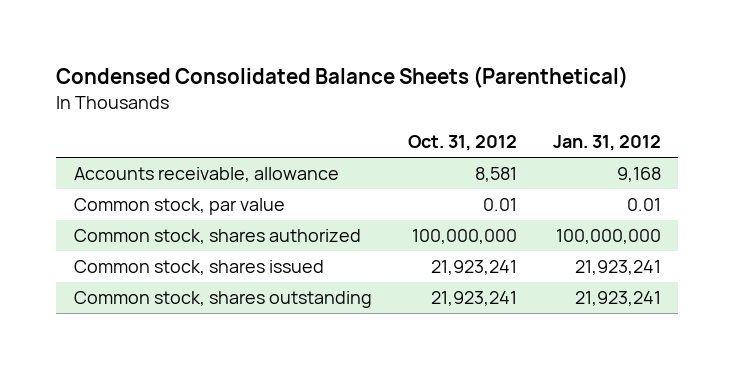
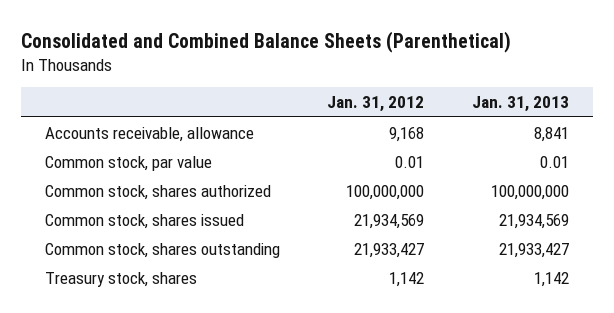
[56,66,629,89] Condensed Consolidated Balance Sheets (Parenthetical) -> [21,30,512,53] Consolidated and Combined Balance Sheets (Parenthetical)
[407,135,517,152] Oct. 31, 2012 -> none
none -> [471,96,569,113] Jan. 31, 2013
[574,259,661,275] 21,923,241 -> [354,213,425,229] 21,934,569
[574,290,661,306] 21,923,241 -> [354,242,425,258] 21,933,427
none -> [45,271,198,287] Treasury stock, shares

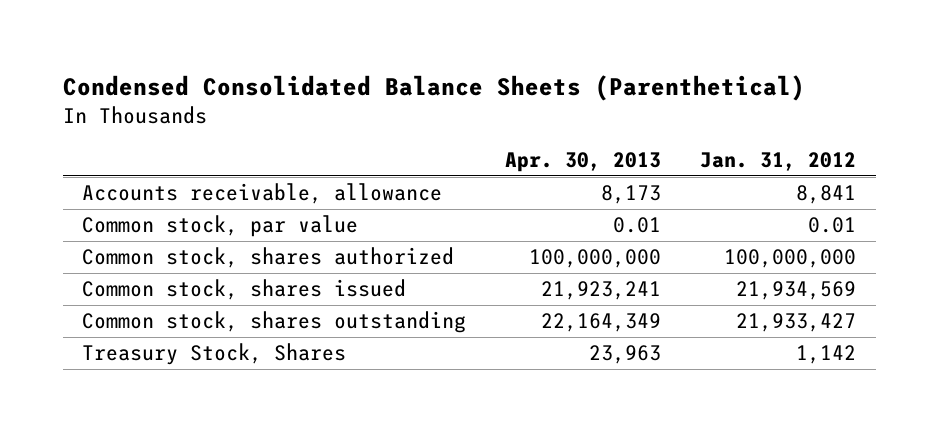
[21,30,512,53] Consolidated and Combined Balance Sheets (Parenthetical) -> [62,75,805,102] Condensed Consolidated Balance Sheets (Parenthetical)
[471,96,569,113] Jan. 31, 2013 -> none
none -> [505,152,662,173] Apr. 30, 2013
[389,126,425,142] 9,168 -> [796,185,857,205] 8,841
[45,271,198,287] Treasury stock, shares -> [82,343,347,366] Treasury Stock, Shares

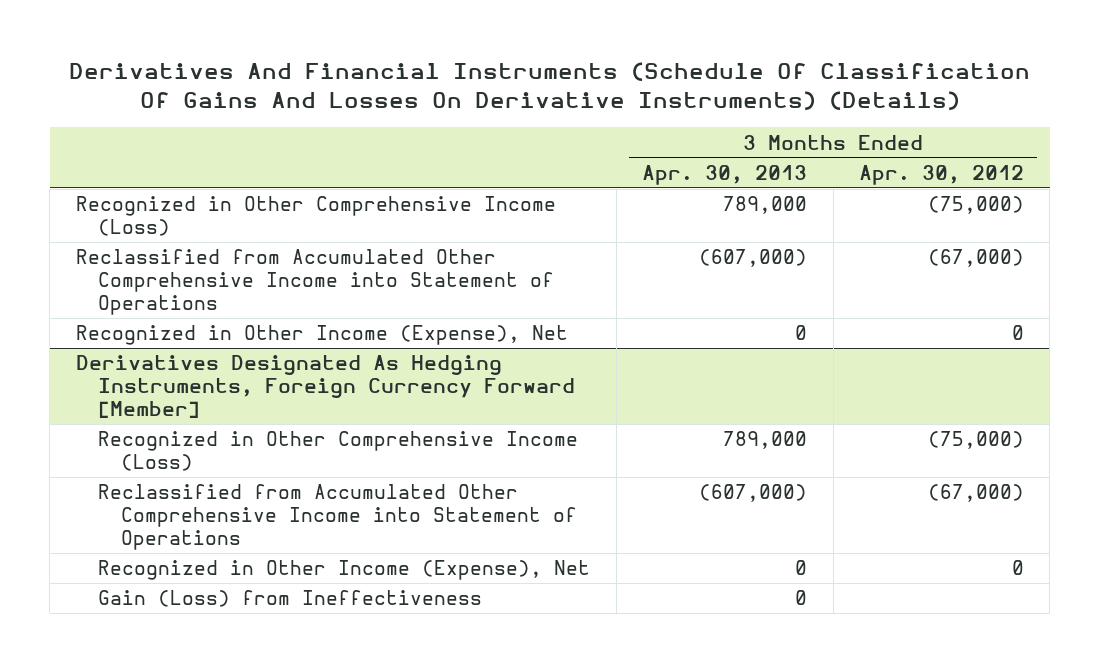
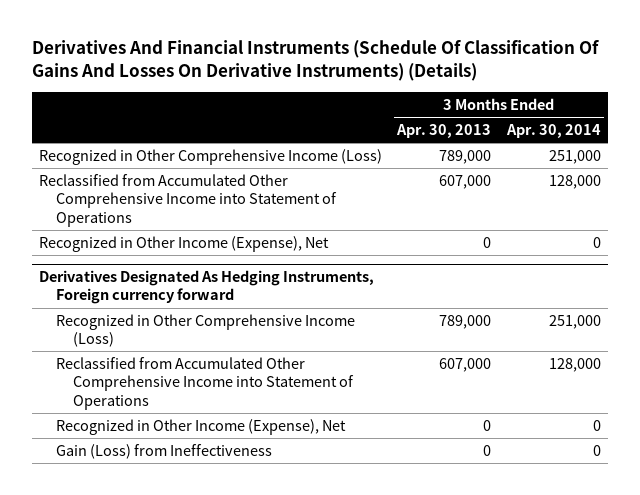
[859,164,1025,185] Apr. 30, 2012 -> none
none -> [505,123,601,138] Apr. 30, 2014
[699,249,808,268] (607,000) -> [439,174,492,189] 607,000
[75,355,576,419] Derivatives Designated As Hedging Instruments, Foreign Currency Forward [Member] -> [39,270,375,305] Derivatives Designated As Hedging Instruments, Foreign currency forward
[699,484,808,503] (607,000) -> [439,357,492,372] 607,000

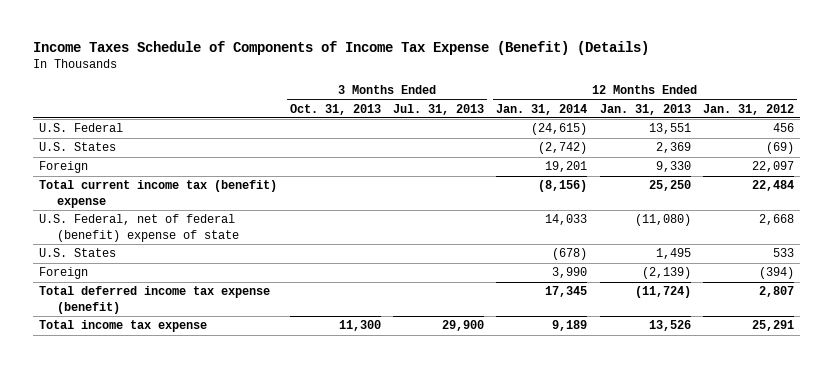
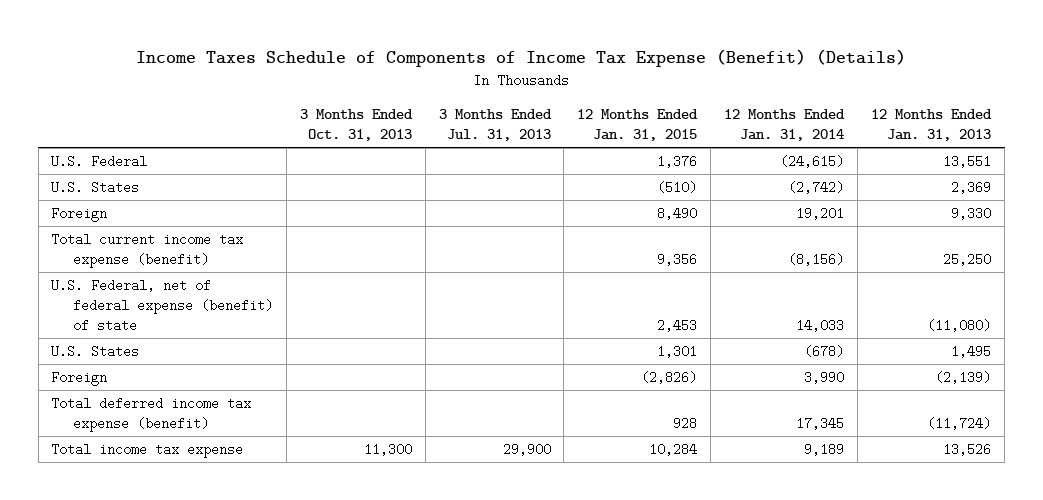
[703,103,795,115] Jan. 31, 2012 -> none
none -> [577,108,699,141] 12 Months Ended Jan. 31, 2015
[39,180,278,208] Total current income tax (benefit) expense -> [51,232,244,269] Total current income tax expense (benefit)
[39,214,239,242] U.S. Federal, net of federal (benefit) expense of state -> [51,278,273,333] U.S. Federal, net of federal expense (benefit) of state

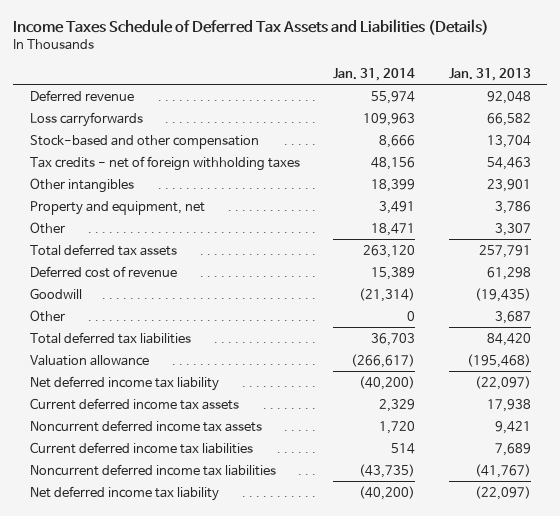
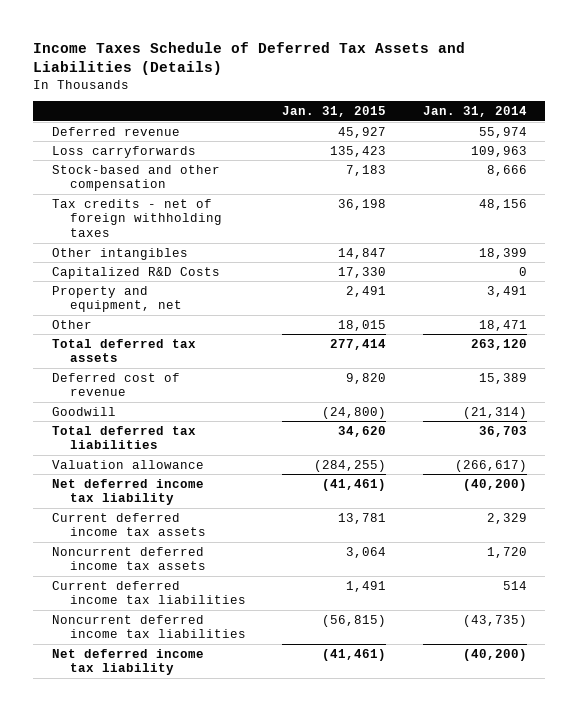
[448,67,531,81] Jan. 31, 2013 -> none
none -> [282,106,387,118] Jan. 31, 2015
none -> [51,266,220,279] Capitalized R&D Costs
[29,309,65,322] Other -> none

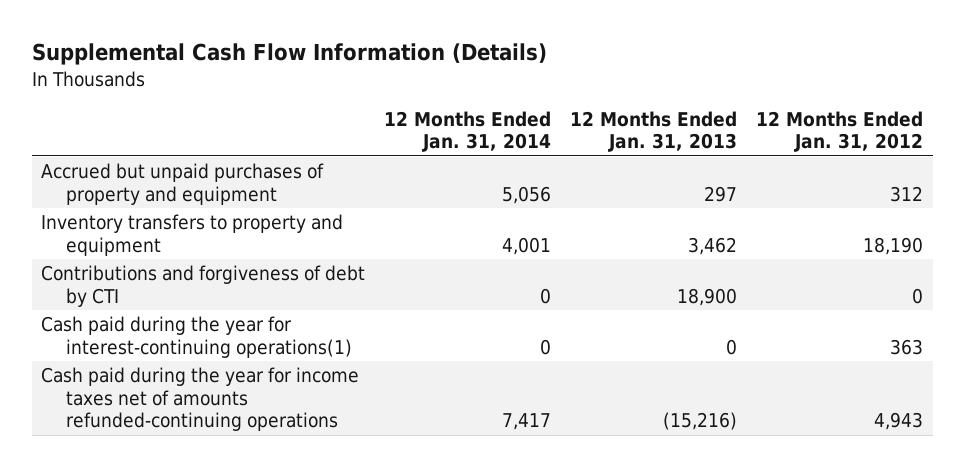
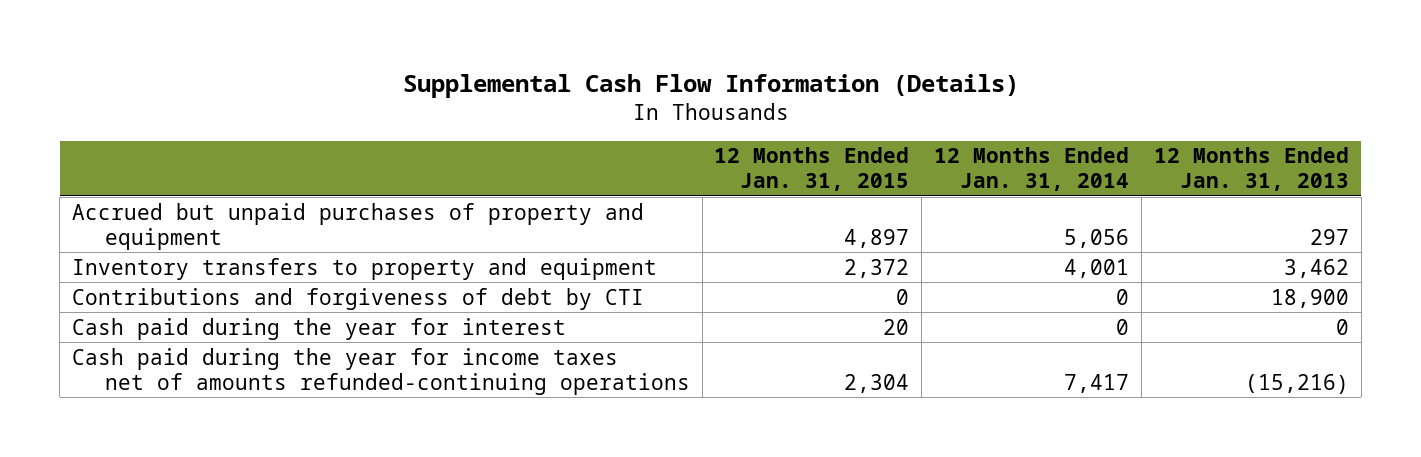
[756,110,924,153] 12 Months Ended Jan. 31, 2012 -> none
none -> [714,147,910,192] 12 Months Ended Jan. 31, 2015
[41,316,352,358] Cash paid during the year for interest-continuing operations(1) -> [71,317,566,340] Cash paid during the year for interest

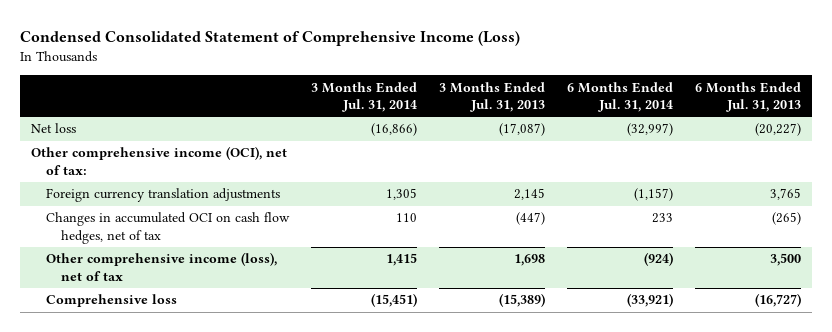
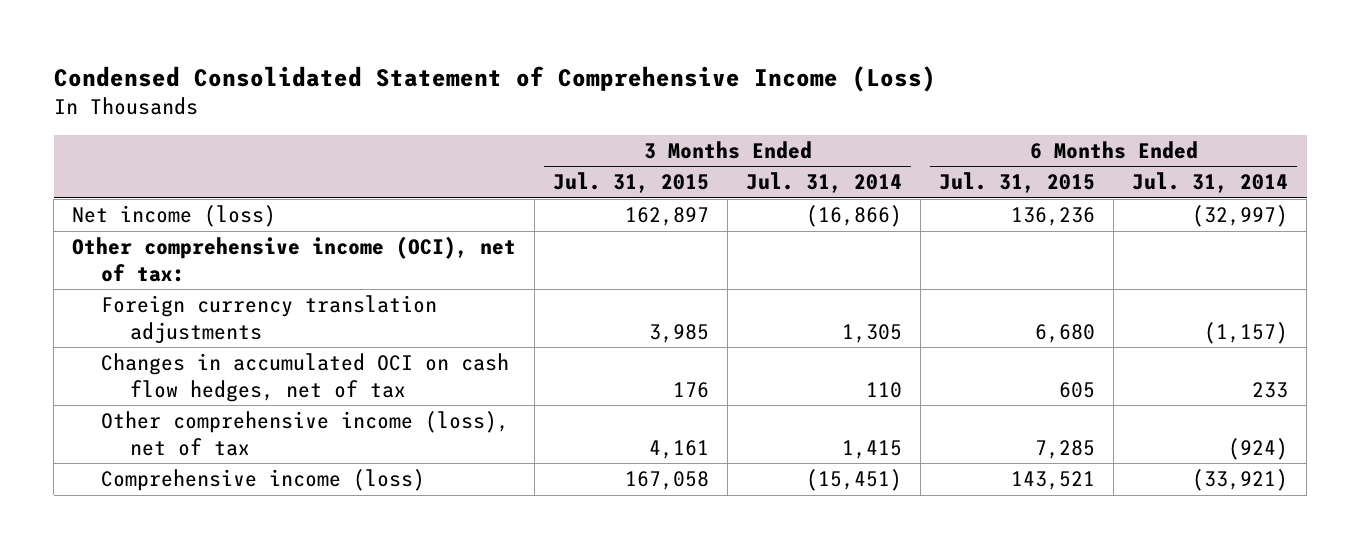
[439,81,546,112] 3 Months Ended Jul. 31, 2013 -> none
[695,81,802,112] 6 Months Ended Jul. 31, 2013 -> none
none -> [553,172,710,194] Jul. 31, 2015
none -> [939,172,1096,194] Jul. 31, 2015
[31,123,77,134] Net loss -> [72,205,277,228] Net income (loss)
[46,294,178,308] Comprehensive loss -> [100,469,425,492] Comprehensive income (loss)

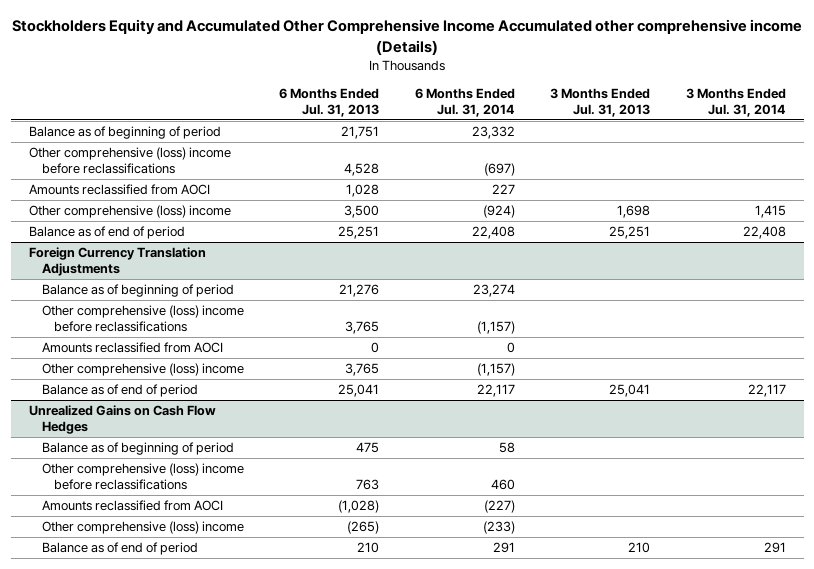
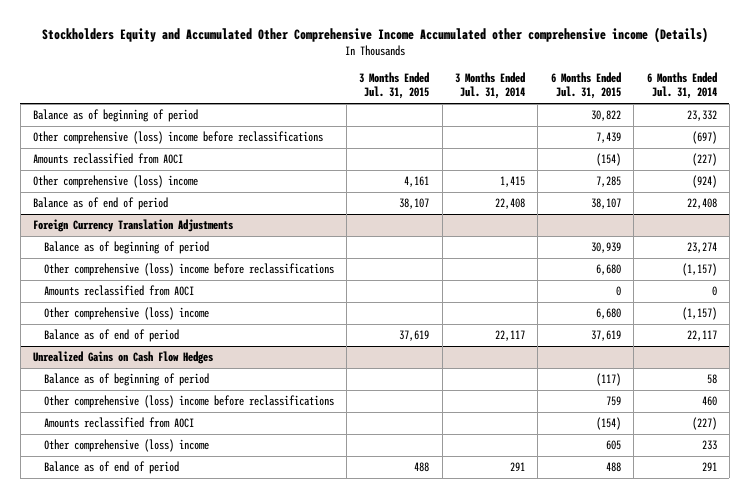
[279,87,380,117] 6 Months Ended Jul. 31, 2013 -> none
[550,87,651,117] 3 Months Ended Jul. 31, 2013 -> none
none -> [359,72,430,100] 3 Months Ended Jul. 31, 2015
none -> [550,72,621,100] 6 Months Ended Jul. 31, 2015
[491,184,515,195] 227 -> [691,153,717,167] (227)
[482,521,515,535] (233) -> [701,440,717,451] 233

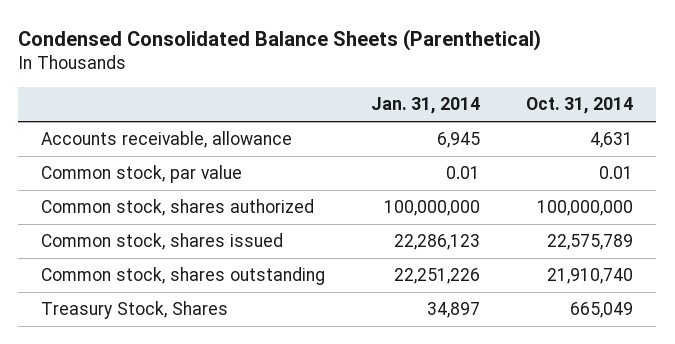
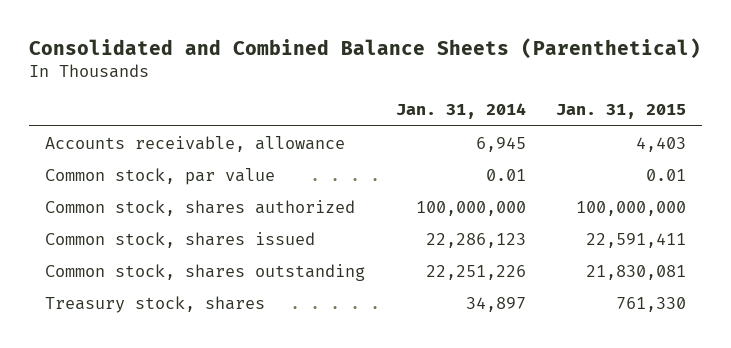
[18,28,542,51] Condensed Consolidated Balance Sheets (Parenthetical) -> [29,37,702,59] Consolidated and Combined Balance Sheets (Parenthetical)
[526,97,634,115] Oct. 31, 2014 -> none
none -> [556,104,687,120] Jan. 31, 2015
[41,301,229,320] Treasury Stock, Shares -> [44,295,265,313] Treasury stock, shares

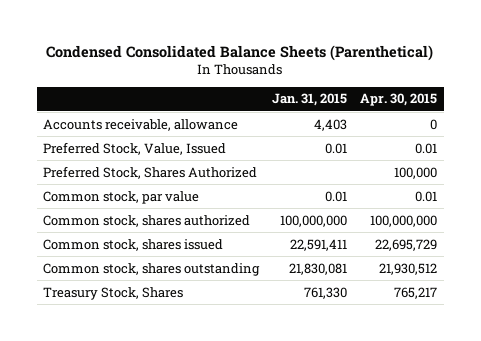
[29,37,702,59] Consolidated and Combined Balance Sheets (Parenthetical) -> [46,44,434,61] Condensed Consolidated Balance Sheets (Parenthetical)
[395,103,526,120] Jan. 31, 2014 -> none
none -> [360,93,438,107] Apr. 30, 2015
none -> [43,141,227,155] Preferred Stock, Value, Issued
none -> [43,165,258,179] Preferred Stock, Shares Authorized
[44,295,265,313] Treasury stock, shares -> [43,286,184,300] Treasury Stock, Shares

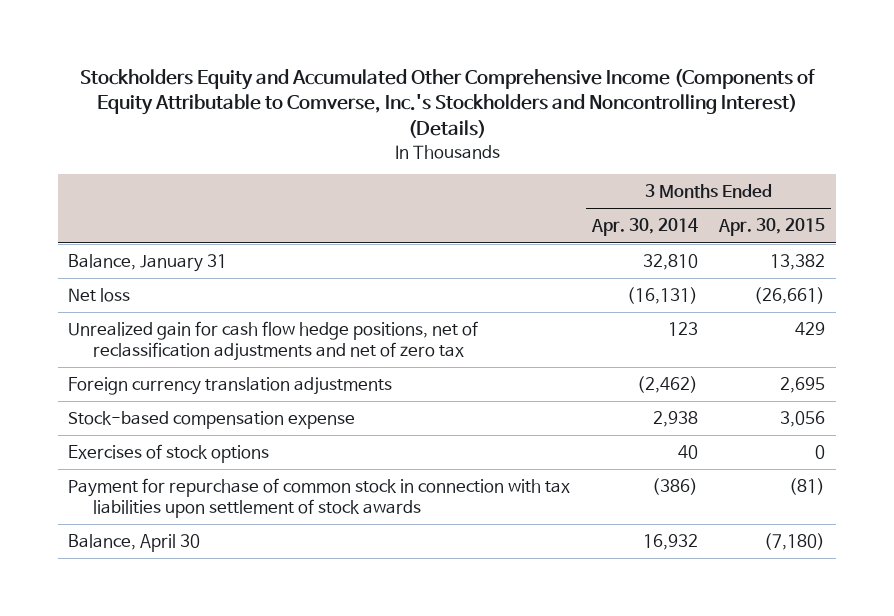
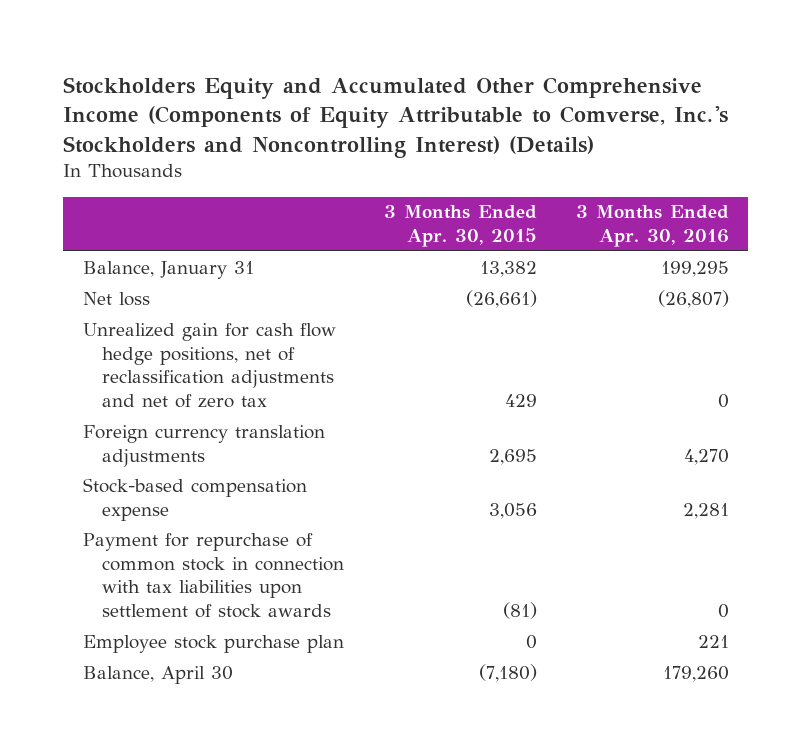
[590,218,698,237] Apr. 30, 2014 -> none
none -> [575,205,729,248] 3 Months Ended Apr. 30, 2016
[68,444,270,464] Exercises of stock options -> none
none -> [82,634,344,653] Employee stock purchase plan

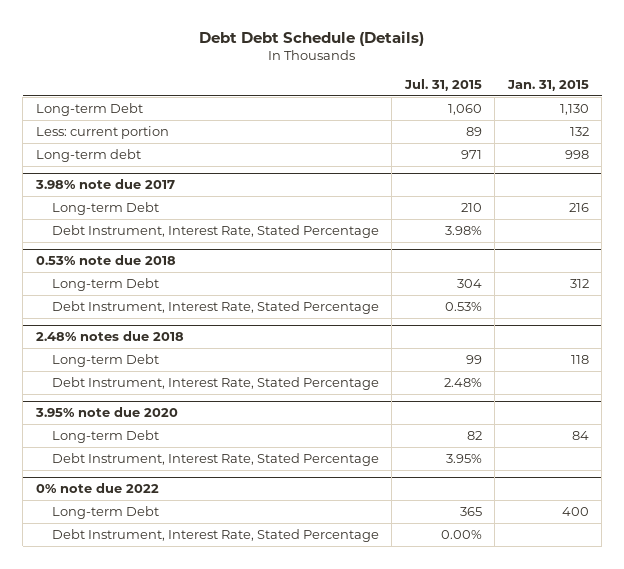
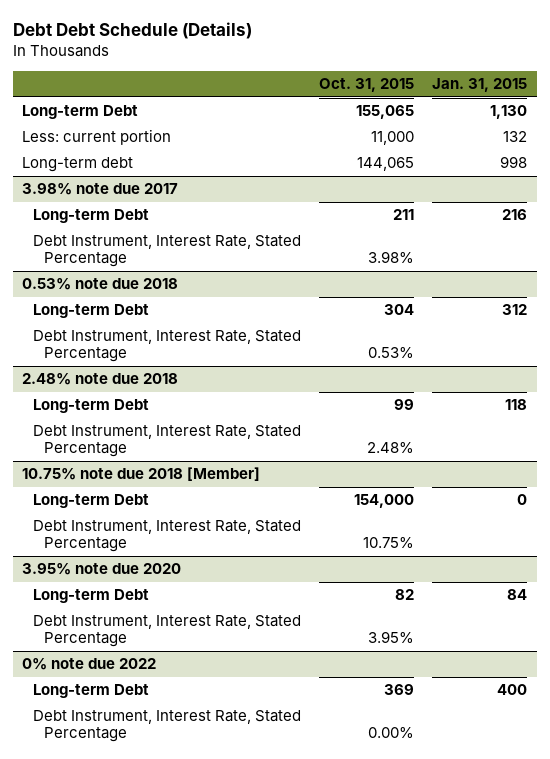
[403,78,482,91] Jul. 31, 2015 -> none
none -> [319,78,415,93] Oct. 31, 2015
[35,331,184,342] 2.48% notes due 2018 -> [22,373,179,386] 2.48% note due 2018
none -> [22,467,261,482] 10.75% note due 2018 [Member]
none -> [33,494,150,509] Long-term Debt
none -> [33,520,302,553] Debt Instrument, Interest Rate, Stated Percentage

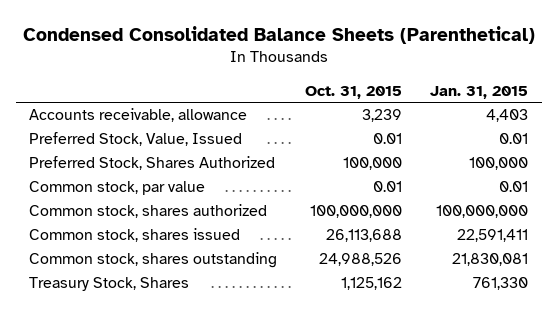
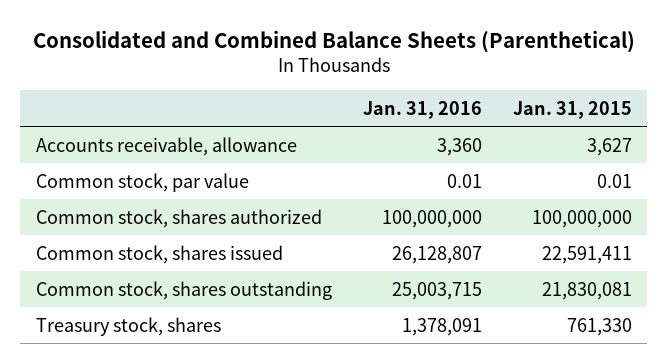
[22,25,535,44] Condensed Consolidated Balance Sheets (Parenthetical) -> [32,30,635,54] Consolidated and Combined Balance Sheets (Parenthetical)
[305,85,403,99] Oct. 31, 2015 -> none
none -> [362,100,482,119] Jan. 31, 2016
[29,132,243,147] Preferred Stock, Value, Issued -> none
[29,156,276,171] Preferred Stock, Shares Authorized -> none
[485,109,528,123] 4,403 -> [586,137,632,156] 3,627
[29,277,190,292] Treasury Stock, Shares -> [35,316,221,336] Treasury stock, shares

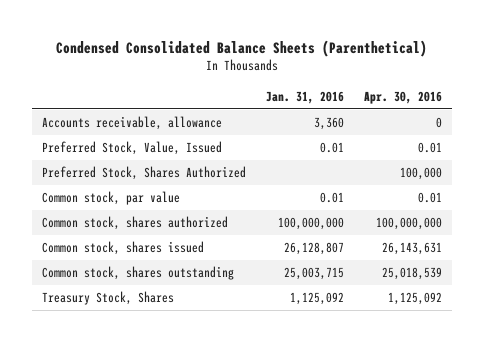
[32,30,635,54] Consolidated and Combined Balance Sheets (Parenthetical) -> [56,39,428,57] Condensed Consolidated Balance Sheets (Parenthetical)
[512,100,632,119] Jan. 31, 2015 -> none
none -> [364,90,443,104] Apr. 30, 2016
none -> [42,141,223,156] Preferred Stock, Value, Issued
none -> [42,166,247,181] Preferred Stock, Shares Authorized
[35,316,221,336] Treasury stock, shares -> [42,291,175,306] Treasury Stock, Shares
[401,317,482,336] 1,378,091 -> [290,292,345,306] 1,125,092

